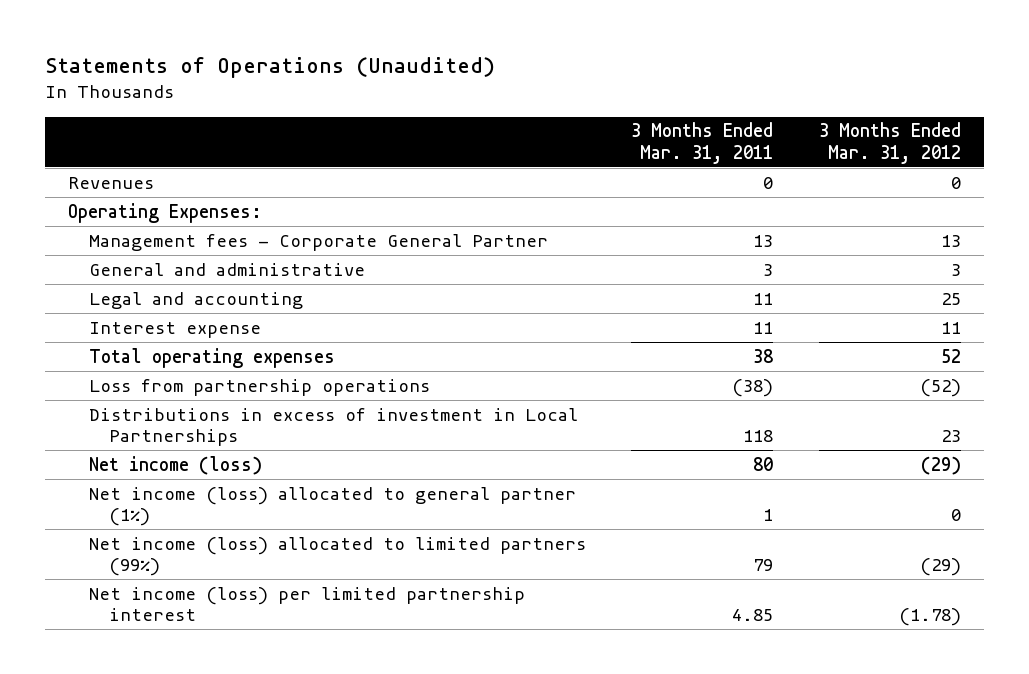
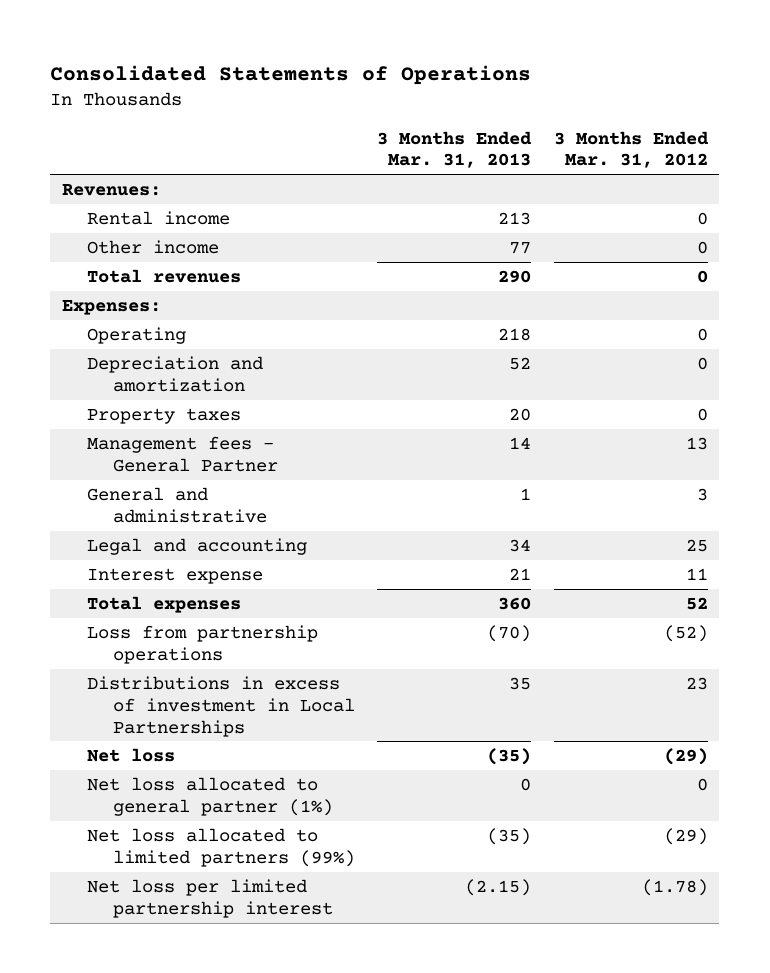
[44,57,495,79] Statements of Operations (Unaudited) -> [50,64,532,85] Consolidated Statements of Operations
[631,122,774,164] 3 Months Ended Mar. 31, 2011 -> none
none -> [377,130,533,169] 3 Months Ended Mar. 31, 2013
none -> [61,183,161,196] Revenues:
none -> [87,210,231,225] Rental income
none -> [87,239,220,254] Other income
[67,176,154,189] Revenues -> [87,268,242,283] Total revenues
[67,202,262,223] Operating Expenses: -> [61,299,161,315] Expenses:
none -> [87,326,187,344] Operating
none -> [87,355,264,392] Depreciation and amortization
none -> [87,407,242,424] Property taxes
[88,233,548,251] Management fees - Corporate General Partner -> [87,435,278,472] Management fees - General Partner
[88,347,335,368] Total operating expenses -> [87,595,242,613] Total expenses
[88,455,262,475] Net income (loss) -> [87,747,176,762] Net loss
[88,486,576,527] Net income (loss) allocated to general partner (1%) -> [87,776,333,816] Net loss allocated to general partner (1%)
[88,536,586,577] Net income (loss) allocated to limited partners (99%) -> [87,827,355,867] Net loss allocated to limited partners (99%)
[88,586,525,622] Net income (loss) per limited partnership interest -> [87,878,333,918] Net loss per limited partnership interest

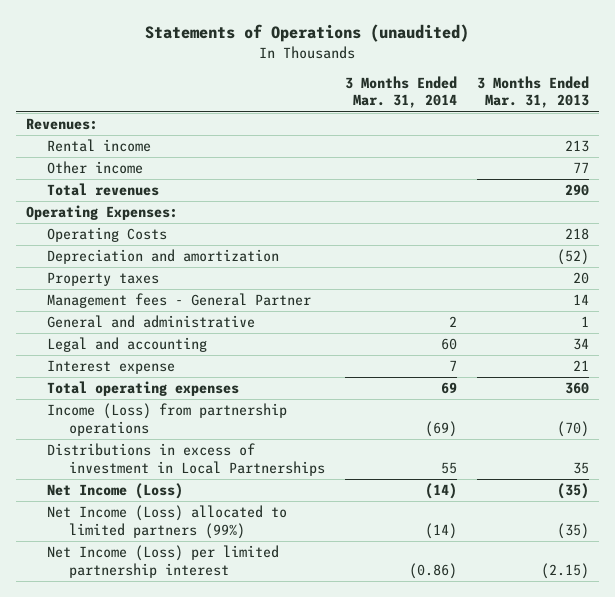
[50,64,532,85] Consolidated Statements of Operations -> [145,24,470,43] Statements of Operations (unaudited)
[554,130,710,169] 3 Months Ended Mar. 31, 2012 -> none
none -> [344,76,457,109] 3 Months Ended Mar. 31, 2014
[61,299,161,315] Expenses: -> [25,205,178,221] Operating Expenses:
[87,326,187,344] Operating -> [47,227,168,243] Operating Costs
[509,356,532,370] 52 -> [556,249,589,266] (52)
[87,595,242,613] Total expenses -> [47,381,240,397] Total operating expenses
[87,624,319,664] Loss from partnership operations -> [47,403,288,436] Income (Loss) from partnership operations
[87,776,333,816] Net loss allocated to general partner (1%) -> none
[87,747,176,762] Net loss -> [47,483,184,500] Net Income (Loss)
[87,827,355,867] Net loss allocated to limited partners (99%) -> [47,505,288,539] Net Income (Loss) allocated to limited partners (99%)
[87,878,333,918] Net loss per limited partnership interest -> [47,545,280,578] Net Income (Loss) per limited partnership interest

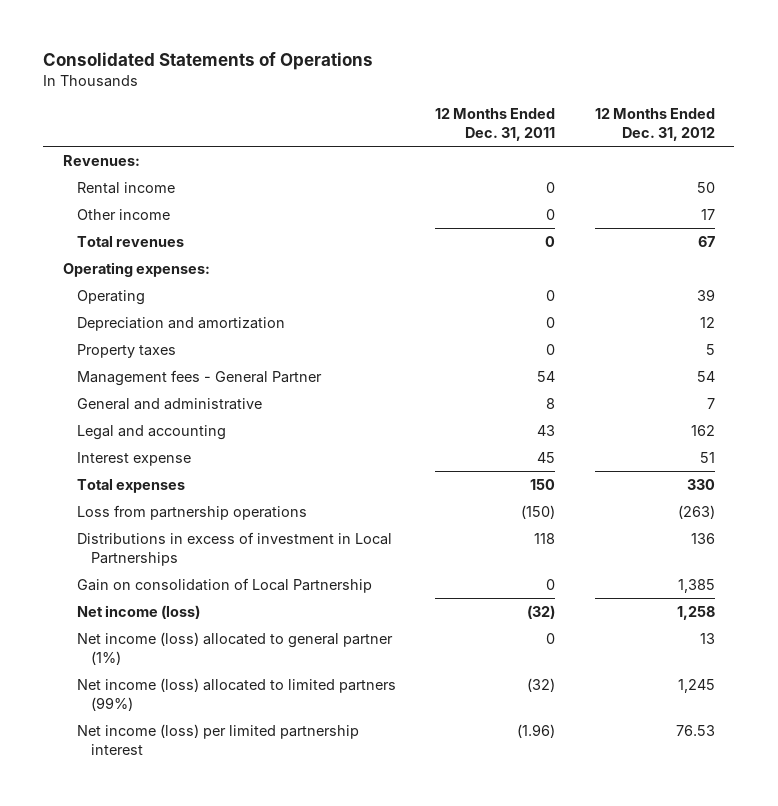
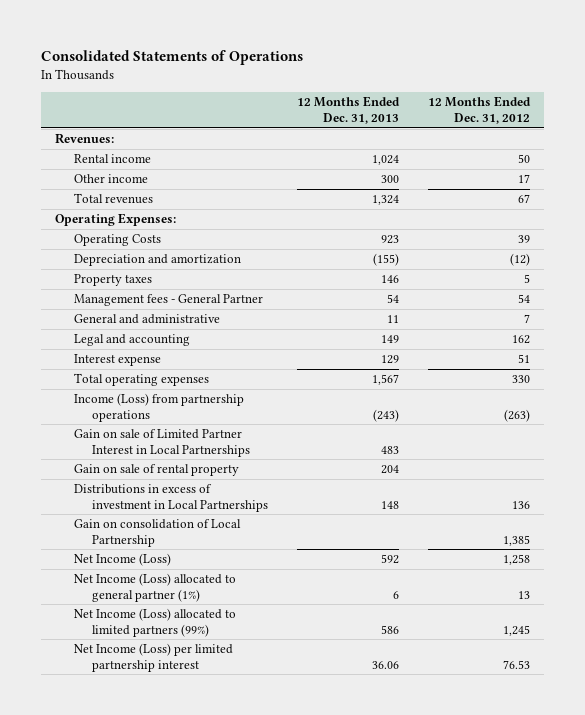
[435,108,556,142] 12 Months Ended Dec. 31, 2011 -> none
none -> [296,96,400,125] 12 Months Ended Dec. 31, 2013
[63,261,211,277] Operating expenses: -> [55,213,177,227] Operating Expenses:
[77,289,146,305] Operating -> [73,234,161,247] Operating Costs
[699,316,715,328] 12 -> [509,253,530,267] (12)
[77,478,186,493] Total expenses -> [73,373,209,387] Total operating expenses
[77,504,308,520] Loss from partnership operations -> [73,393,244,422] Income (Loss) from partnership operations
none -> [73,429,250,457] Gain on sale of Limited Partner Interest in Local Partnerships
none -> [73,464,239,477] Gain on sale of rental property
[77,604,201,619] Net income (loss) -> [73,553,171,567] Net Income (Loss)
[77,631,394,665] Net income (loss) allocated to general partner (1%) -> [73,573,236,602] Net Income (Loss) allocated to general partner (1%)
[77,677,397,711] Net income (loss) allocated to limited partners (99%) -> [73,608,236,637] Net Income (Loss) allocated to limited partners (99%)
[77,723,360,755] Net income (loss) per limited partnership interest -> [73,643,233,672] Net Income (Loss) per limited partnership interest

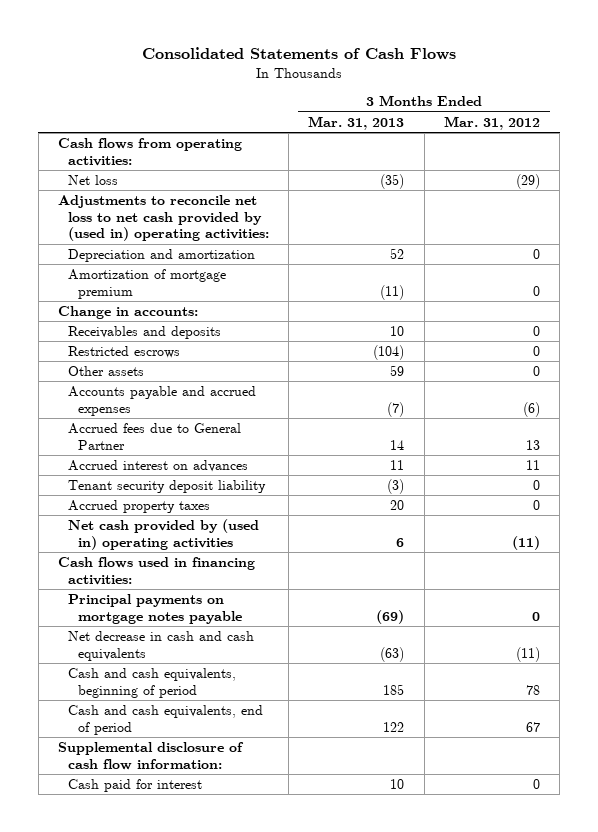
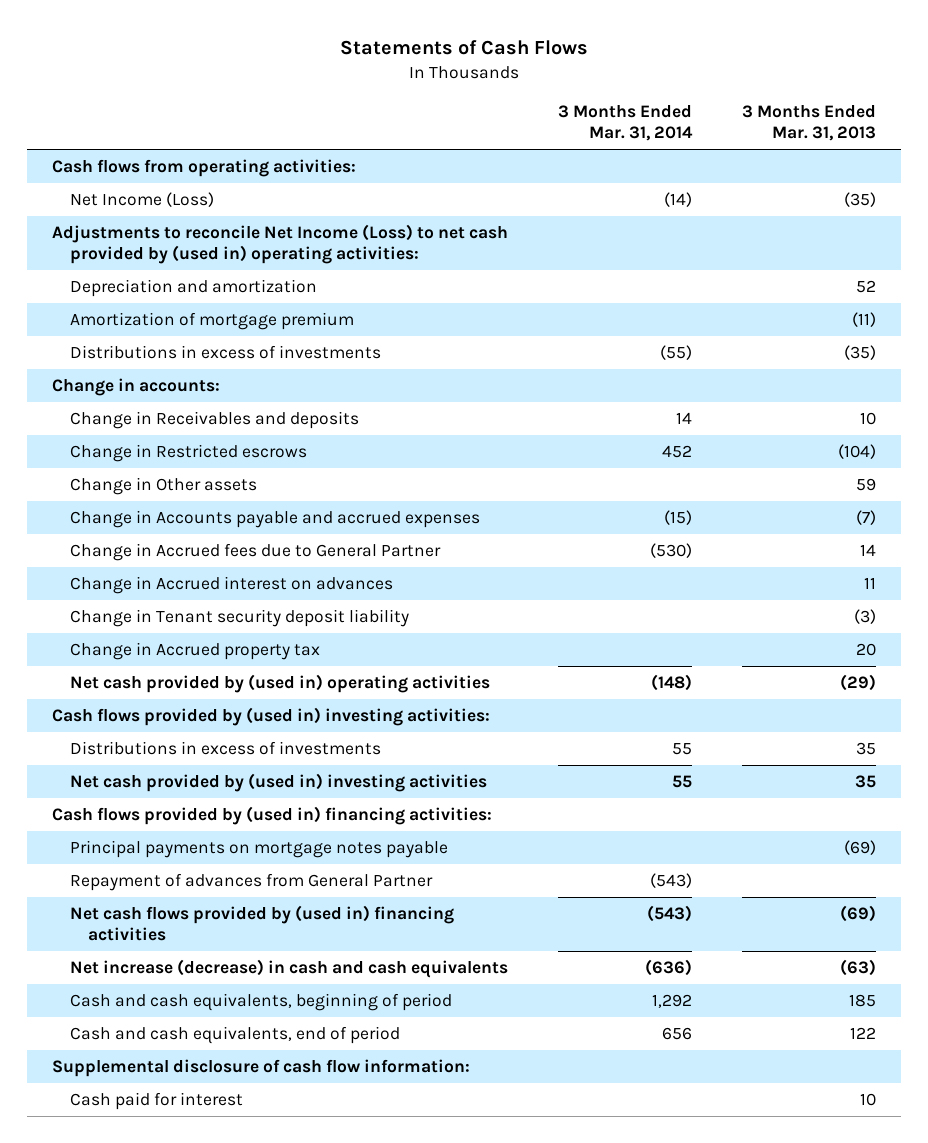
[141,47,456,61] Consolidated Statements of Cash Flows -> [340,40,589,56] Statements of Cash Flows
[443,115,540,130] Mar. 31, 2012 -> none
none -> [558,104,694,142] 3 Months Ended Mar. 31, 2014
[67,174,118,185] Net loss -> [69,191,214,207] Net Income (Loss)
[57,194,269,242] Adjustments to reconcile net loss to net cash provided by (used in) operating activities: -> [52,223,509,265] Adjustments to reconcile Net Income (Loss) to net cash provided by (used in) operating activities:
none -> [69,344,381,359] Distributions in excess of investments
[67,325,221,339] Receivables and deposits -> [69,410,359,429] Change in Receivables and deposits
[67,345,180,358] Restricted escrows -> [69,443,307,462] Change in Restricted escrows
[67,365,144,376] Other assets -> [69,476,257,495] Change in Other assets
[67,385,256,416] Accounts payable and accrued expenses -> [69,509,480,528] Change in Accounts payable and accrued expenses
[67,422,241,450] Accrued fees due to General Partner -> [69,542,441,561] Change in Accrued fees due to General Partner
[67,459,248,472] Accrued interest on advances -> [69,575,393,594] Change in Accrued interest on advances
[67,479,266,493] Tenant security deposit liability -> [69,608,409,627] Change in Tenant security deposit liability
[67,499,210,513] Accrued property taxes -> [69,641,320,660] Change in Accrued property tax
[396,537,405,547] 6 -> [840,673,877,691] (29)
none -> [52,706,491,726] Cash flows provided by (used in) investing activities:
none -> [69,740,381,755] Distributions in excess of investments
none -> [69,772,487,792] Net cash provided by (used in) investing activities
[57,556,255,585] Cash flows used in financing activities: -> [52,805,493,825] Cash flows provided by (used in) financing activities:
none -> [69,872,433,891] Repayment of advances from General Partner
none -> [69,904,454,942] Net cash flows provided by (used in) financing activities
[67,630,254,661] Net decrease in cash and cash equivalents -> [69,958,508,978] Net increase (decrease) in cash and cash equivalents

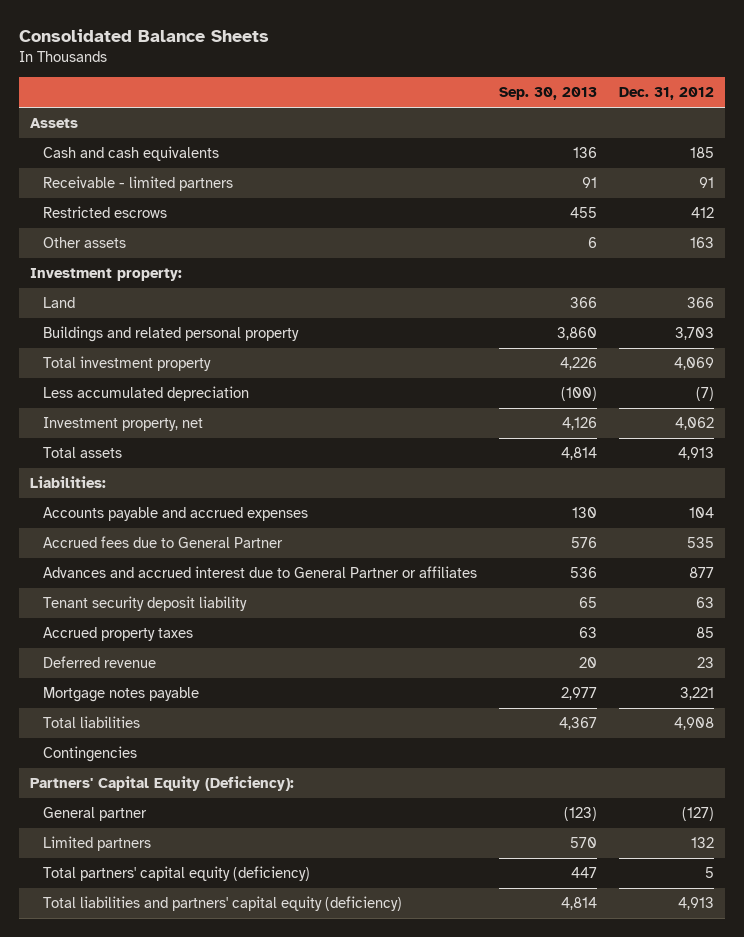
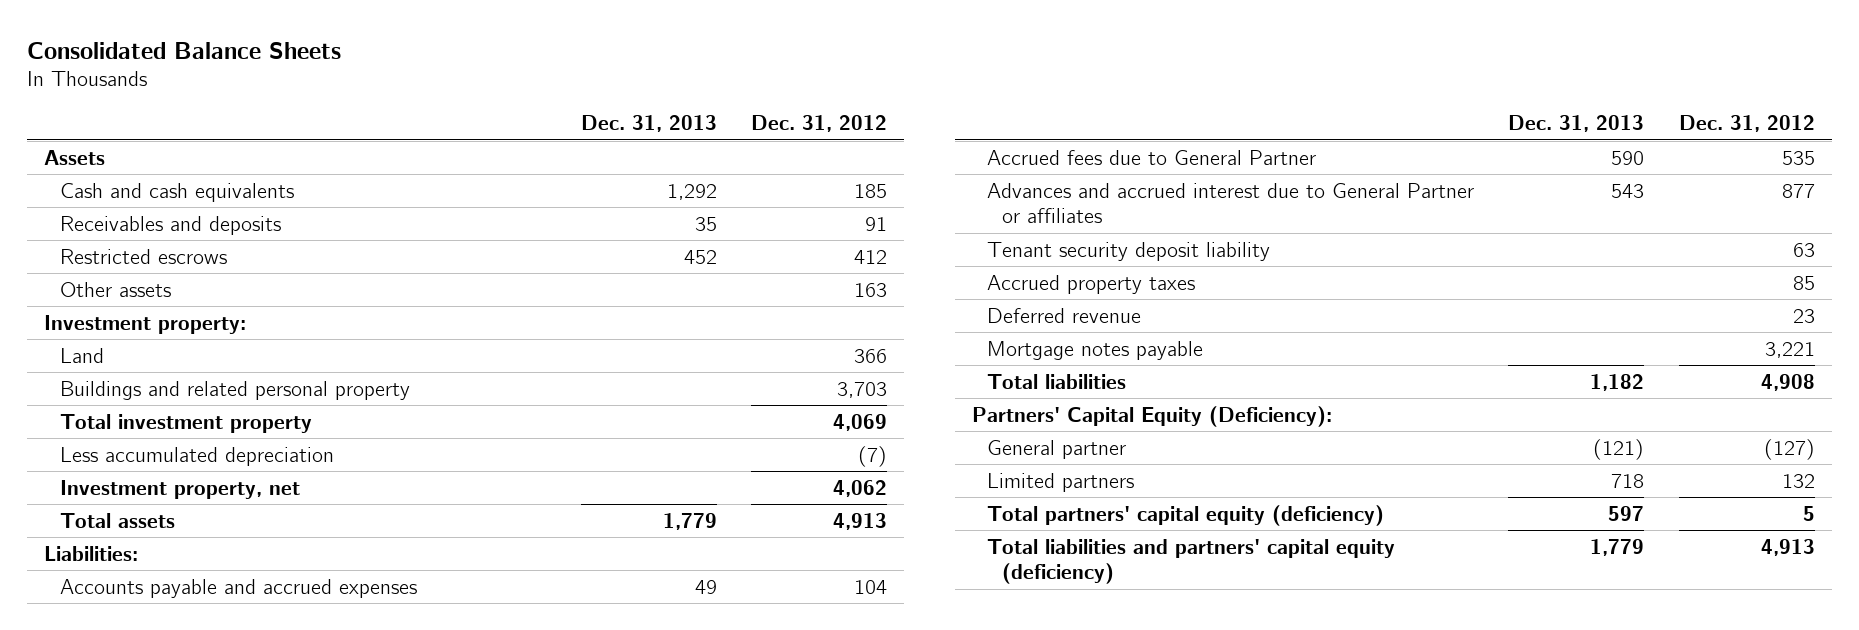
[499,87,598,101] Sep. 30, 2013 -> none
none -> [580,115,717,133] Dec. 31, 2013
[43,176,234,192] Receivable - limited partners -> none
none -> [59,215,281,235] Receivables and deposits
[43,746,138,763] Contingencies -> none

